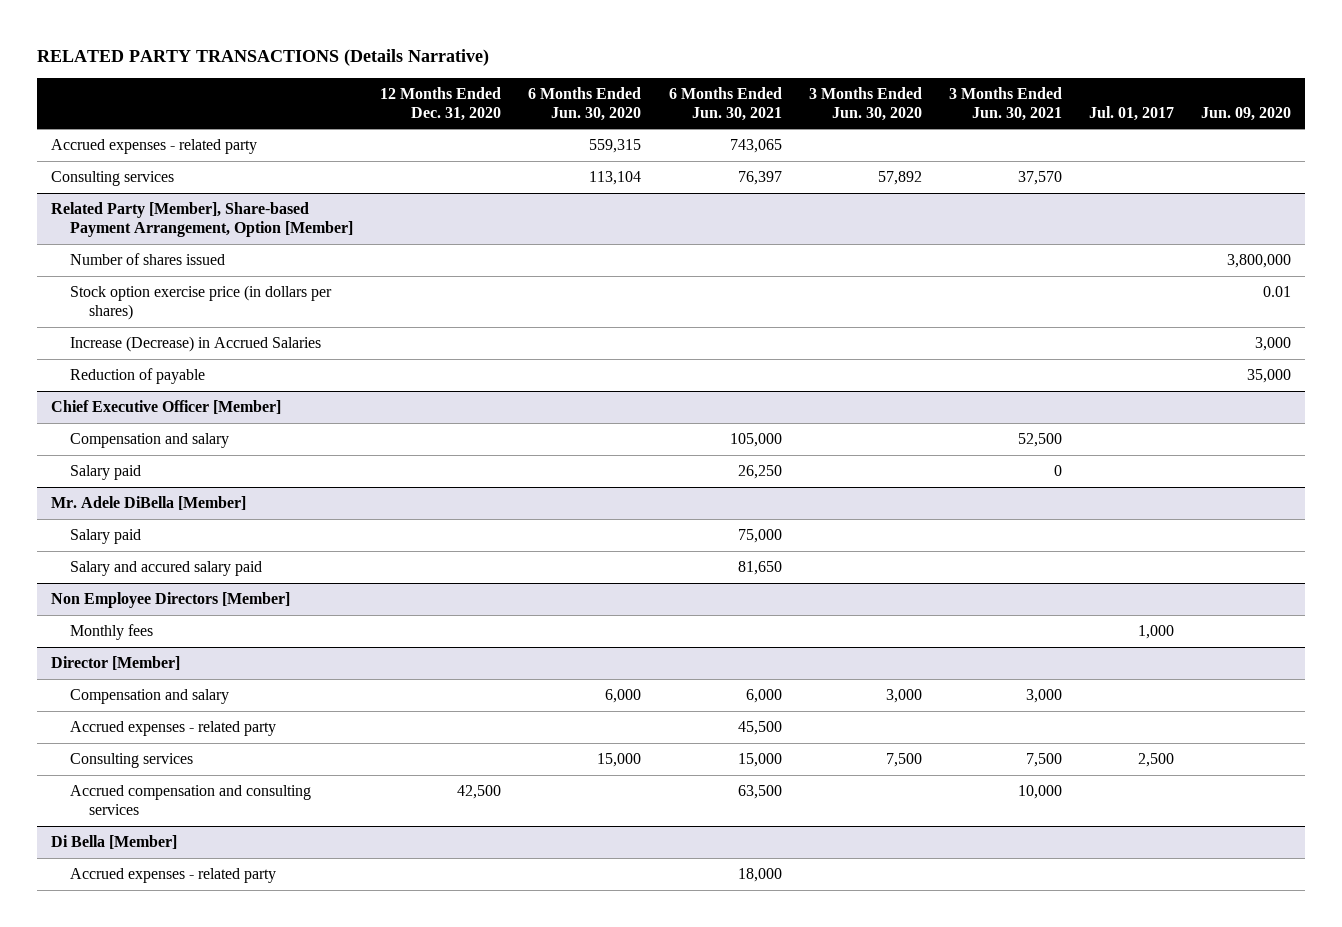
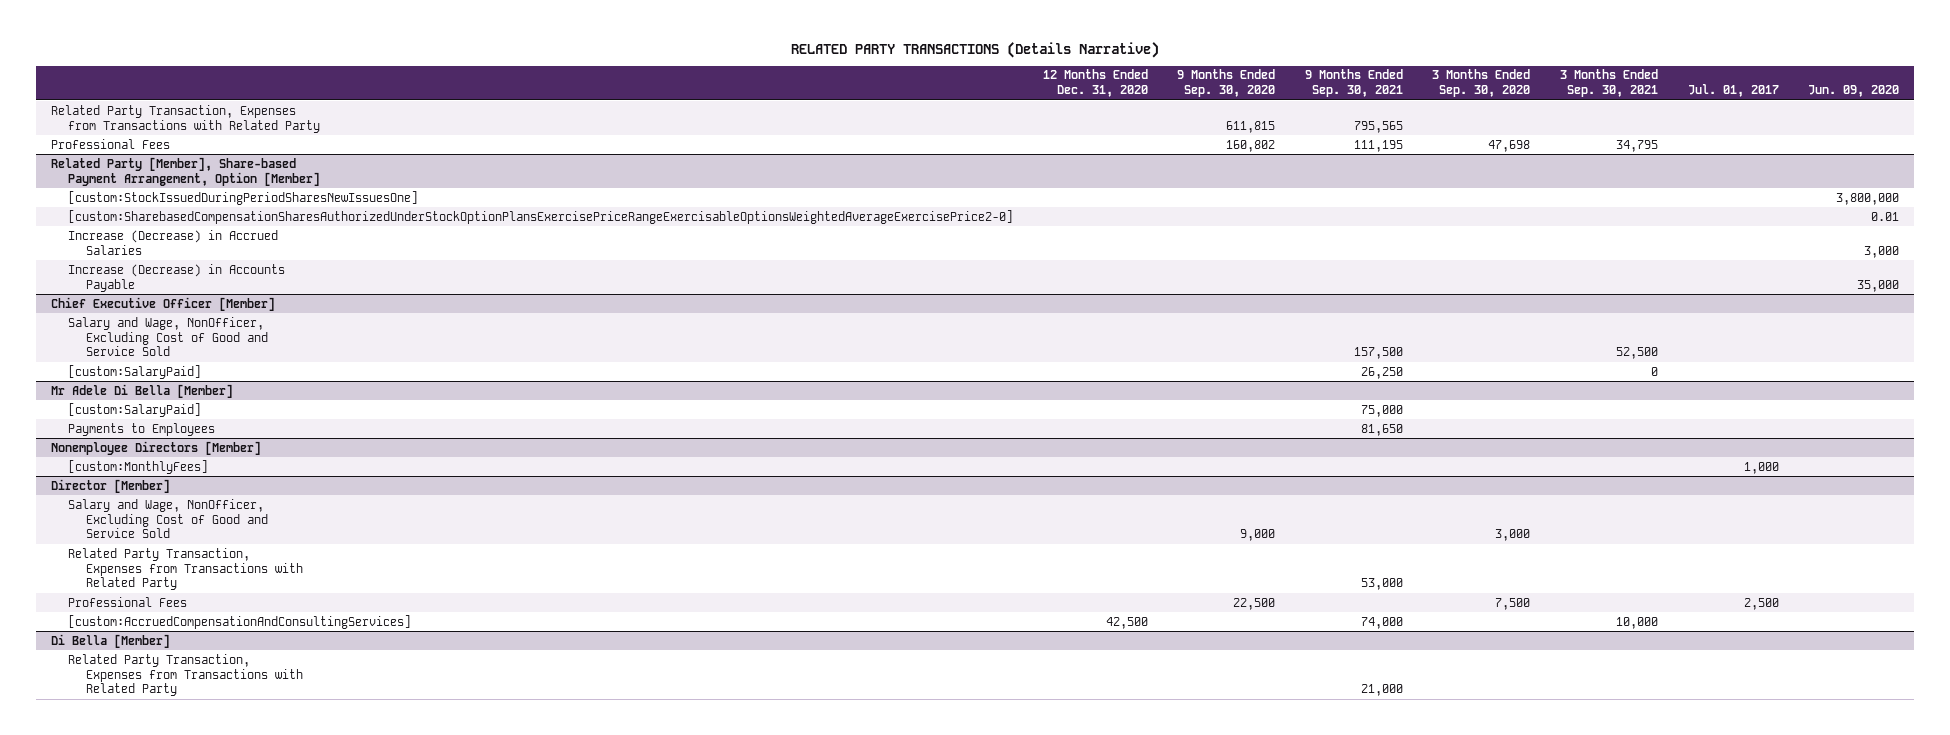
[528,86,642,121] 6 Months Ended Jun. 30, 2020 -> none
[668,86,782,121] 6 Months Ended Jun. 30, 2021 -> none
[808,86,922,121] 3 Months Ended Jun. 30, 2020 -> none
[949,86,1063,121] 3 Months Ended Jun. 30, 2021 -> none
none -> [1177,69,1276,98] 9 Months Ended Sep. 30, 2020
none -> [1304,69,1403,98] 9 Months Ended Sep. 30, 2021
none -> [1432,69,1531,98] 3 Months Ended Sep. 30, 2020
none -> [1560,69,1659,98] 3 Months Ended Sep. 30, 2021
[50,138,257,154] Accrued expenses - related party -> [50,104,321,133] Related Party Transaction, Expenses from Transactions with Related Party
[50,170,174,186] Consulting services -> [50,138,170,149] Professional Fees
[70,252,226,265] Number of shares issued -> [68,190,419,205] [custom:StockIssuedDuringPeriodSharesNewIssuesOne]
[70,284,333,320] Stock option exercise price (in dollars per shares) -> [68,209,1014,224] [custom:SharebasedCompensationSharesAuthorizedUnderStockOptionPlansExercisePriceRangeExercisableOptionsWeightedAverageExercisePrice2-0]
[70,367,206,384] Reduction of payable -> [68,263,286,292] Increase (Decrease) in Accounts Payable
[70,432,230,448] Compensation and salary -> [68,316,268,357] Salary and Wage, NonOfficer, Excluding Cost of Good and Service Sold
[70,464,142,480] Salary paid -> [68,364,202,379] [custom:SalaryPaid]
[50,495,246,510] Mr. Adele DiBella [Member] -> [50,383,233,398] Mr Adele Di Bella [Member]
[70,528,142,544] Salary paid -> [68,402,202,417] [custom:SalaryPaid]
[70,560,263,576] Salary and accured salary paid -> [68,422,216,436] Payments to Employees
[50,591,290,608] Non Employee Directors [Member] -> [50,440,261,455] Nonemployee Directors [Member]
[70,623,154,640] Monthly fees -> [68,459,209,474] [custom:MonthlyFees]
[70,688,230,704] Compensation and salary -> [68,498,268,539] Salary and Wage, NonOfficer, Excluding Cost of Good and Service Sold
[70,720,277,736] Accrued expenses - related party -> [68,547,303,591] Related Party Transaction, Expenses from Transactions with Related Party
[70,752,194,768] Consulting services -> [68,596,188,607] Professional Fees
[70,784,312,815] Accrued compensation and consulting services -> [68,614,412,629] [custom:AccruedCompensationAndConsultingServices]
[70,867,277,883] Accrued expenses - related party -> [68,653,303,697] Related Party Transaction, Expenses from Transactions with Related Party

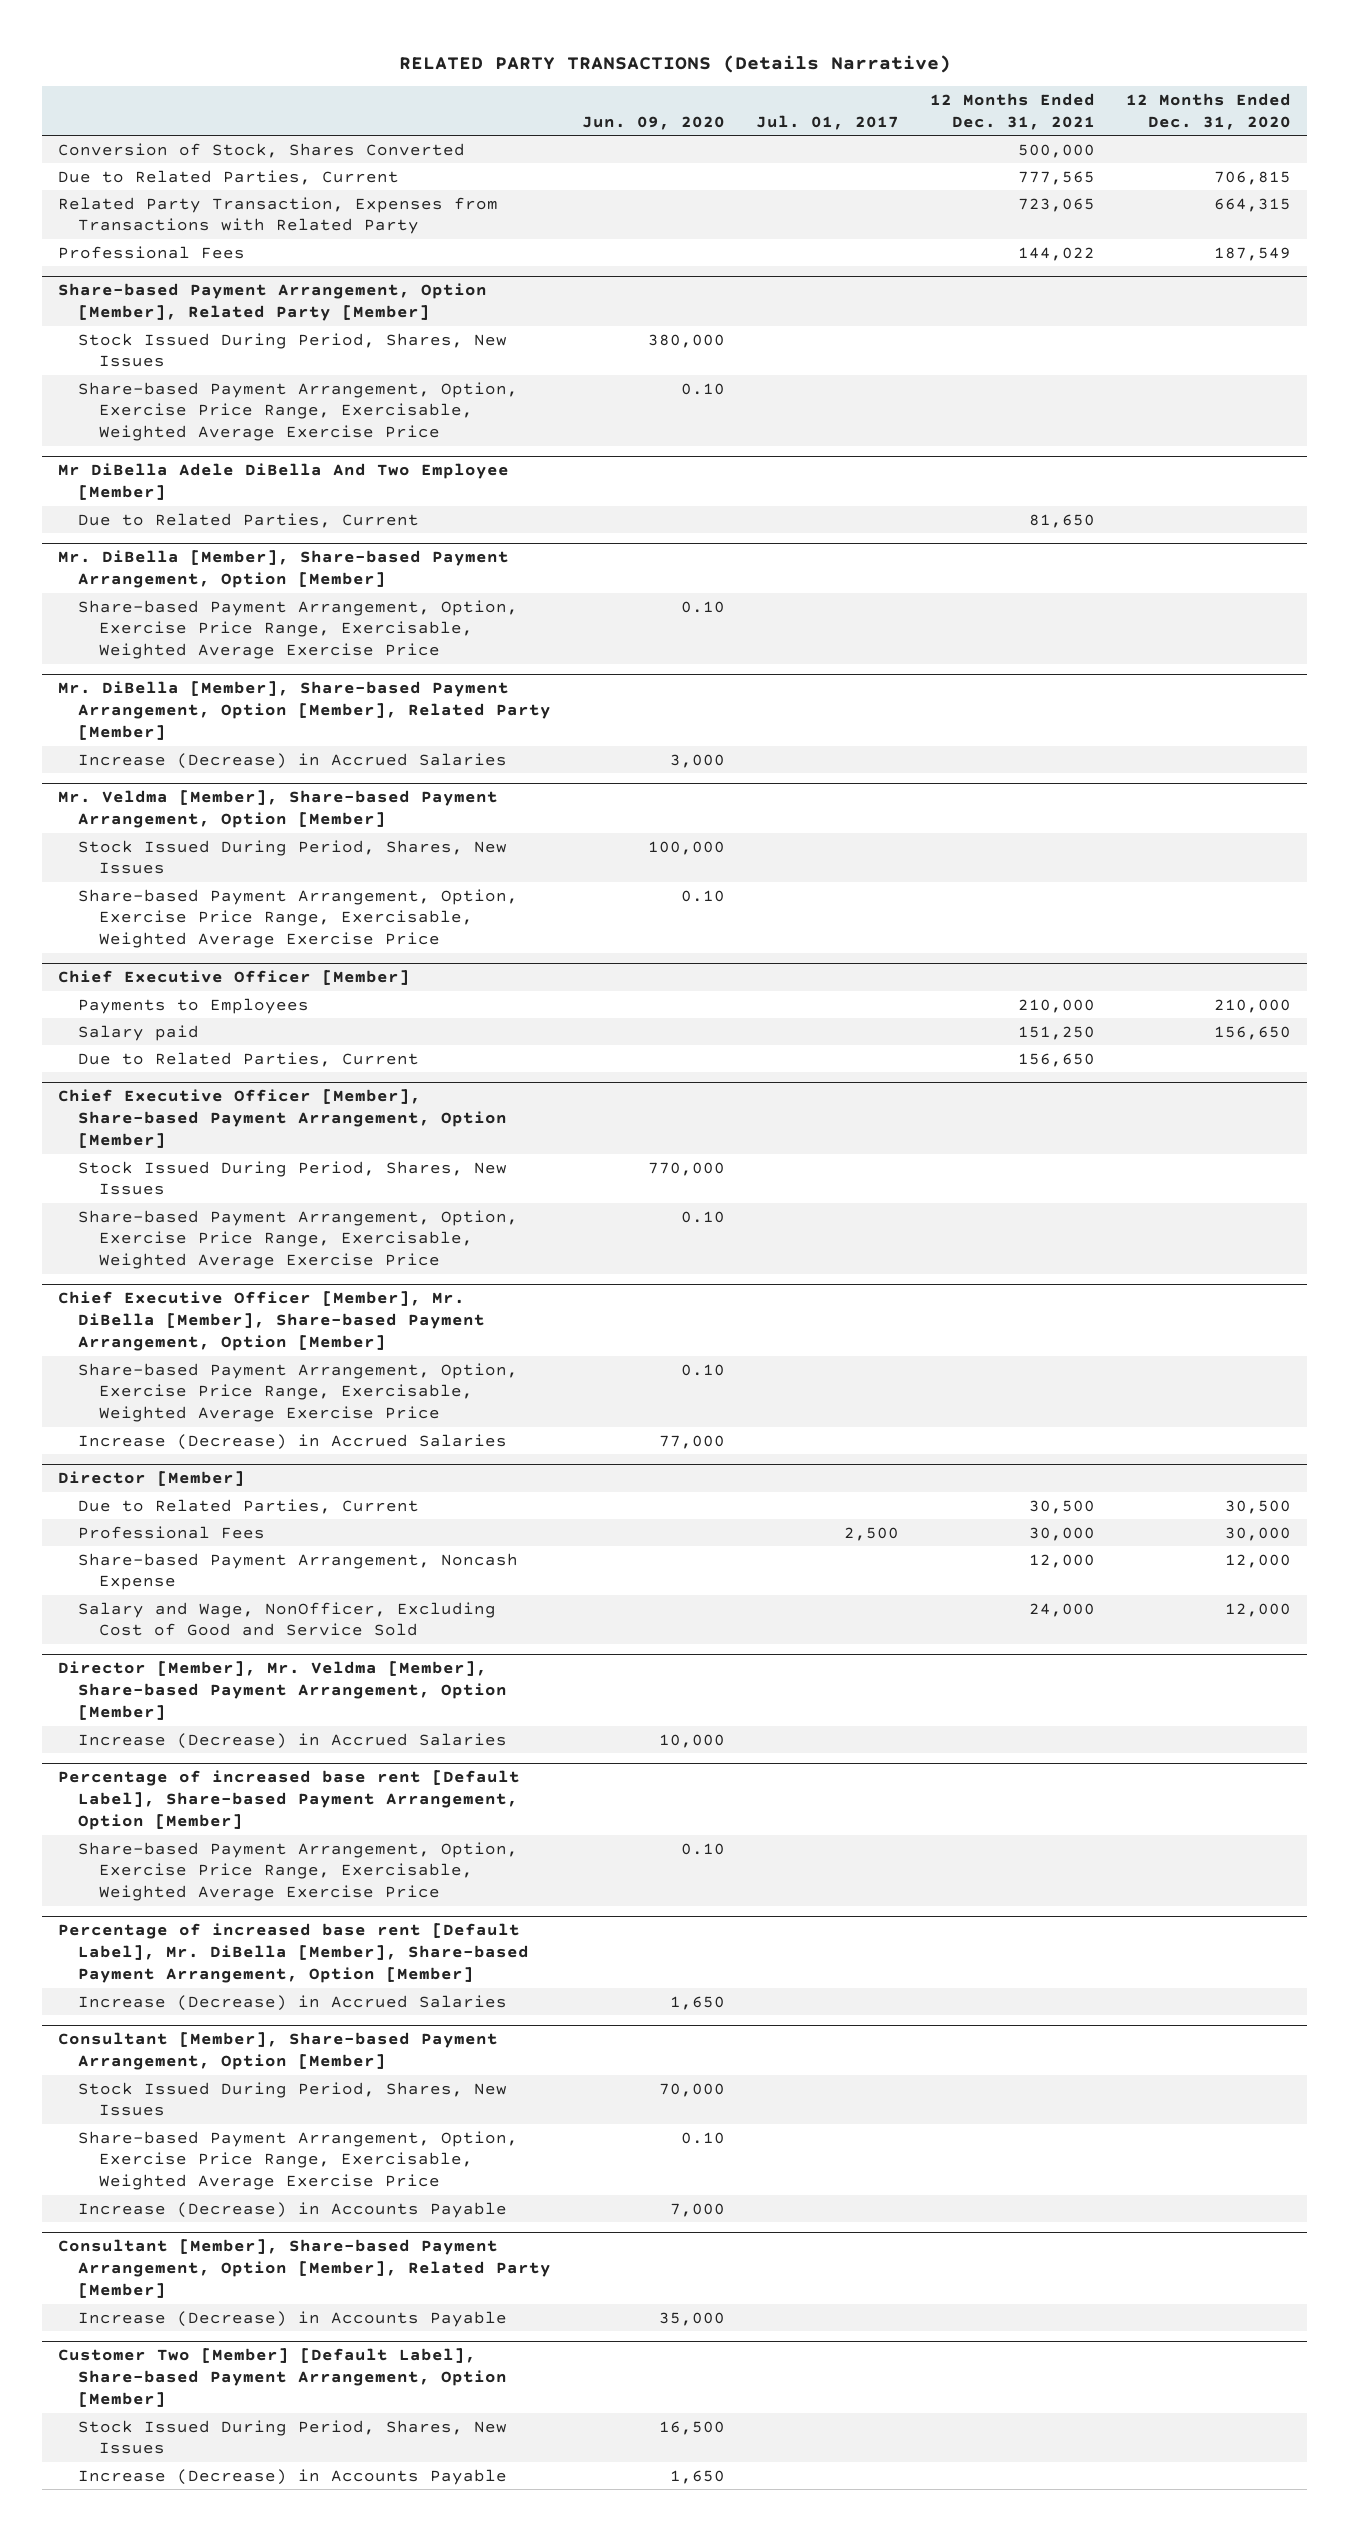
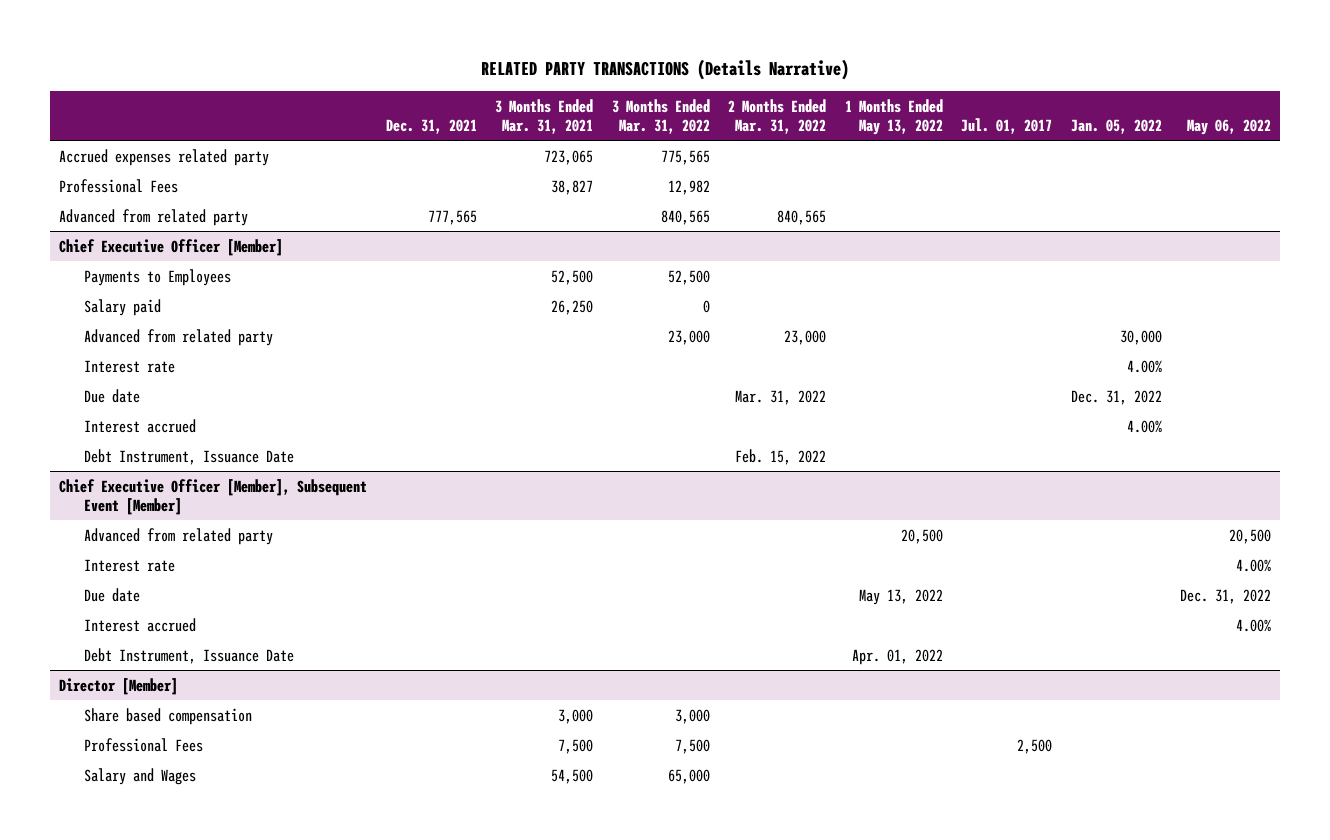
[582,115,726,130] Jun. 09, 2020 -> none
[930,92,1096,130] 12 Months Ended Dec. 31, 2021 -> none
[1126,92,1292,130] 12 Months Ended Dec. 31, 2020 -> none
none -> [385,118,477,134] Dec. 31, 2021
none -> [495,98,594,134] 3 Months Ended Mar. 31, 2021
none -> [611,98,710,134] 3 Months Ended Mar. 31, 2022
none -> [728,98,827,134] 2 Months Ended Mar. 31, 2022
none -> [844,98,943,135] 1 Months Ended May 13, 2022
none -> [1070,118,1162,134] Jan. 05, 2022
none -> [1187,118,1272,135] May 06, 2022
[57,142,465,158] Conversion of Stock, Shares Converted -> none
[57,169,399,185] Due to Related Parties, Current -> none
[57,196,498,235] Related Party Transaction, Expenses from Transactions with Related Party -> [59,148,270,166] Accrued expenses related party
[57,283,487,322] Share-based Payment Arrangement, Option [Member], Related Party [Member] -> none
[78,332,508,368] Stock Issued During Period, Shares, New Issues -> none
[78,381,519,442] Share-based Payment Arrangement, Option, Exercise Price Range, Exercisable, Weighted Average Exercise Price -> none
[57,463,509,501] Mr DiBella Adele DiBella And Two Employee [Member] -> none
[78,512,420,528] Due to Related Parties, Current -> none
[57,550,509,589] Mr. DiBella [Member], Share-based Payment Arrangement, Option [Member] -> none
[78,599,519,660] Share-based Payment Arrangement, Option, Exercise Price Range, Exercisable, Weighted Average Exercise Price -> none
[57,681,552,741] Mr. DiBella [Member], Share-based Payment Arrangement, Option [Member], Related Party [Member] -> none
[78,752,508,769] Increase (Decrease) in Accrued Salaries -> none
[57,790,498,829] Mr. Veldma [Member], Share-based Payment Arrangement, Option [Member] -> none
[78,839,508,875] Stock Issued During Period, Shares, New Issues -> none
[78,888,519,949] Share-based Payment Arrangement, Option, Exercise Price Range, Exercisable, Weighted Average Exercise Price -> none
none -> [59,208,249,226] Advanced from related party
[57,1089,508,1149] Chief Executive Officer [Member], Share-based Payment Arrangement, Option [Member] -> none
[78,1160,508,1196] Stock Issued During Period, Shares, New Issues -> none
[78,1209,519,1270] Share-based Payment Arrangement, Option, Exercise Price Range, Exercisable, Weighted Average Exercise Price -> none
[57,1291,486,1352] Chief Executive Officer [Member], Mr. DiBella [Member], Share-based Payment Arrangement, Option [Member] -> none
[78,1362,519,1423] Share-based Payment Arrangement, Option, Exercise Price Range, Exercisable, Weighted Average Exercise Price -> none
[78,1433,508,1450] Increase (Decrease) in Accrued Salaries -> none
[78,1051,420,1067] Due to Related Parties, Current -> [83,328,273,346] Advanced from related party
none -> [83,359,175,373] Interest rate
none -> [83,388,140,403] Due date
none -> [83,418,196,433] Interest accrued
none -> [83,448,294,465] Debt Instrument, Issuance Date
none -> [59,478,368,515] Chief Executive Officer [Member], Subsequent Event [Member]
none -> [83,527,273,545] Advanced from related party
none -> [83,558,175,572] Interest rate
none -> [83,587,140,602] Due date
none -> [83,617,196,632] Interest accrued
none -> [83,647,294,664] Debt Instrument, Issuance Date
[78,1498,420,1514] Due to Related Parties, Current -> none
none -> [83,707,252,725] Share based compensation
[78,1552,519,1591] Share-based Payment Arrangement, Noncash Expense -> none
[57,1661,508,1721] Director [Member], Mr. Veldma [Member], Share-based Payment Arrangement, Option [Member] -> none
[78,1732,508,1749] Increase (Decrease) in Accrued Salaries -> none
[57,1770,520,1831] Percentage of increased base rent [Default Label], Share-based Payment Arrangement, Option [Member] -> none
[78,1841,519,1902] Share-based Payment Arrangement, Option, Exercise Price Range, Exercisable, Weighted Average Exercise Price -> none
[57,1923,530,1984] Percentage of increased base rent [Default Label], Mr. DiBella [Member], Share-based Payment Arrangement, Option [Member] -> none
[78,1994,508,2011] Increase (Decrease) in Accrued Salaries -> none
[57,2032,498,2071] Consultant [Member], Share-based Payment Arrangement, Option [Member] -> none
[78,2081,508,2117] Stock Issued During Period, Shares, New Issues -> none
[78,2130,519,2191] Share-based Payment Arrangement, Option, Exercise Price Range, Exercisable, Weighted Average Exercise Price -> none
[78,2201,508,2218] Increase (Decrease) in Accounts Payable -> none
[57,2239,552,2299] Consultant [Member], Share-based Payment Arrangement, Option [Member], Related Party [Member] -> none
[78,2310,508,2327] Increase (Decrease) in Accounts Payable -> none
[57,2348,508,2408] Customer Two [Member] [Default Label], Share-based Payment Arrangement, Option [Member] -> none
[78,2419,508,2455] Stock Issued During Period, Shares, New Issues -> none
[78,2468,508,2485] Increase (Decrease) in Accounts Payable -> none
[78,1601,497,1637] Salary and Wage, NonOfficer, Excluding Cost of Good and Service Sold -> [83,767,196,785] Salary and Wages

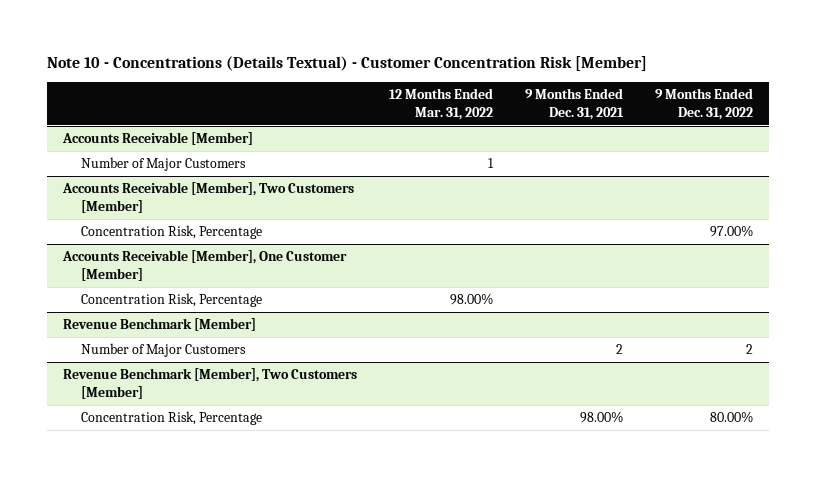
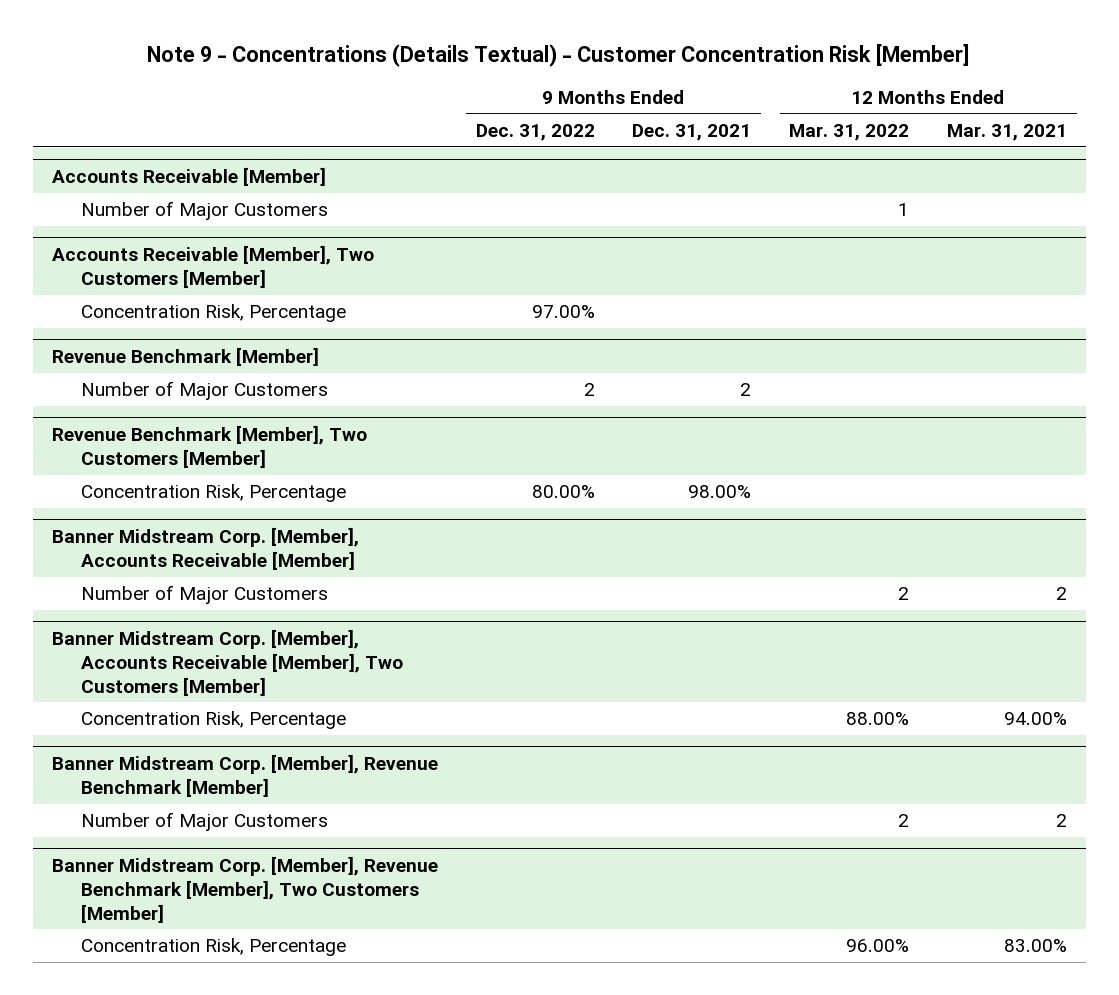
[46,56,647,72] Note 10 - Concentrations (Details Textual) - Customer Concentration Risk [Member] -> [147,44,971,68] Note 9 - Concentrations (Details Textual) - Customer Concentration Risk [Member]
none -> [947,124,1068,142] Mar. 31, 2021
[61,250,347,281] Accounts Receivable [Member], One Customer [Member] -> none
[80,293,262,308] Concentration Risk, Percentage -> none
none -> [51,527,359,570] Banner Midstream Corp. [Member], Accounts Receivable [Member]
none -> [80,585,328,605] Number of Major Customers
none -> [51,629,403,696] Banner Midstream Corp. [Member], Accounts Receivable [Member], Two Customers [Member]
none -> [80,711,346,730] Concentration Risk, Percentage
none -> [51,754,438,797] Banner Midstream Corp. [Member], Revenue Benchmark [Member]
none -> [80,812,328,832] Number of Major Customers
none -> [51,856,438,923] Banner Midstream Corp. [Member], Revenue Benchmark [Member], Two Customers [Member]
none -> [80,938,346,957] Concentration Risk, Percentage

